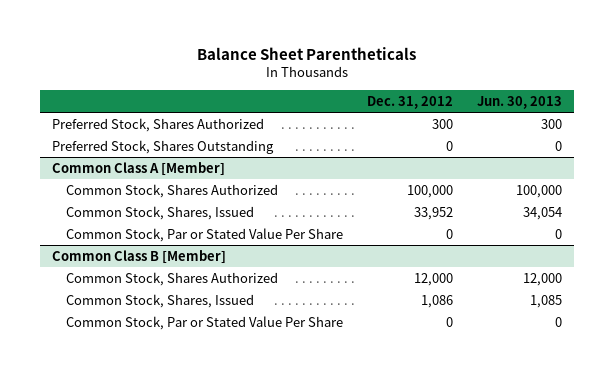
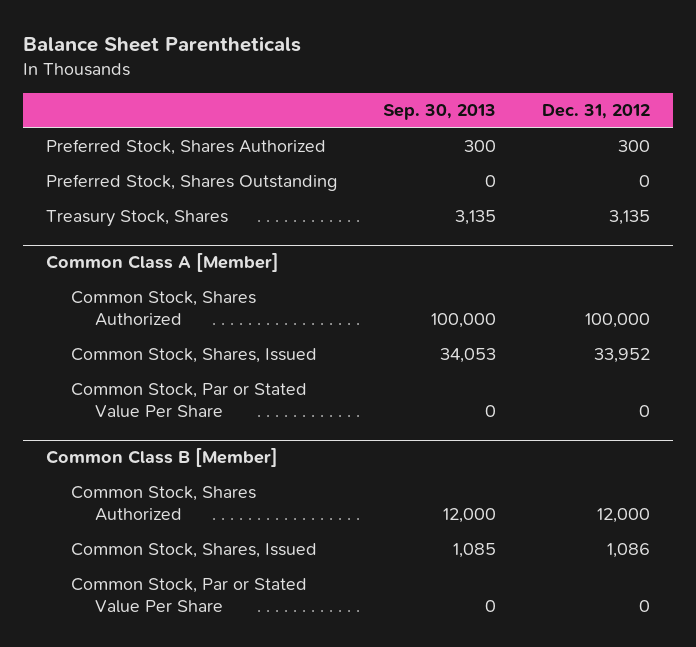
[476,95,562,109] Jun. 30, 2013 -> none
none -> [383,104,497,121] Sep. 30, 2013
none -> [46,210,229,228] Treasury Stock, Shares

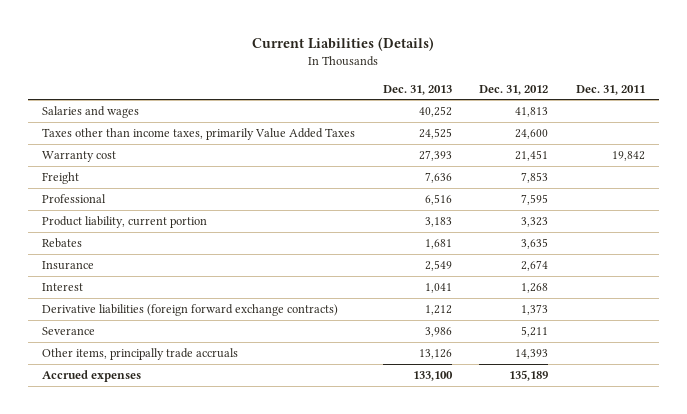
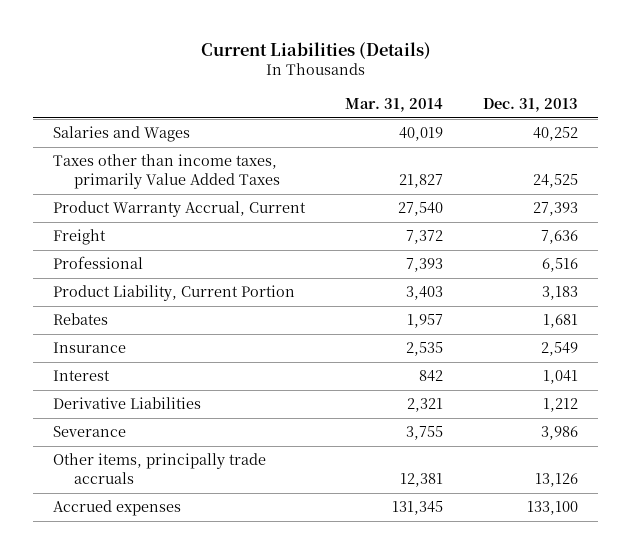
[479,84,549,95] Dec. 31, 2012 -> none
[575,84,645,95] Dec. 31, 2011 -> none
none -> [345,98,444,113] Mar. 31, 2014
[41,105,139,118] Salaries and wages -> [53,126,191,143] Salaries and Wages
[41,150,116,162] Warranty cost -> [53,201,307,218] Product Warranty Accrual, Current
[41,215,207,228] Product liability, current portion -> [53,285,296,302] Product Liability, Current Portion
[41,303,338,316] Derivative liabilities (foreign forward exchange contracts) -> [53,397,202,410] Derivative Liabilities

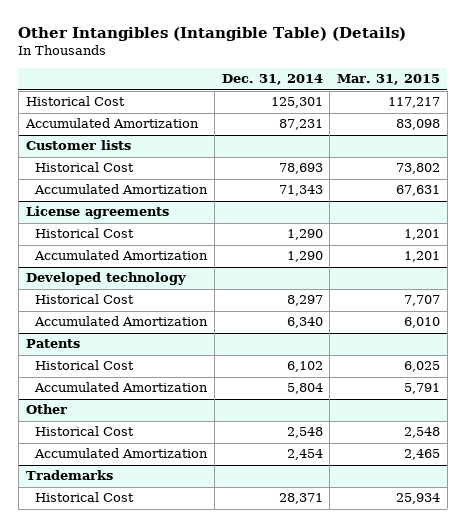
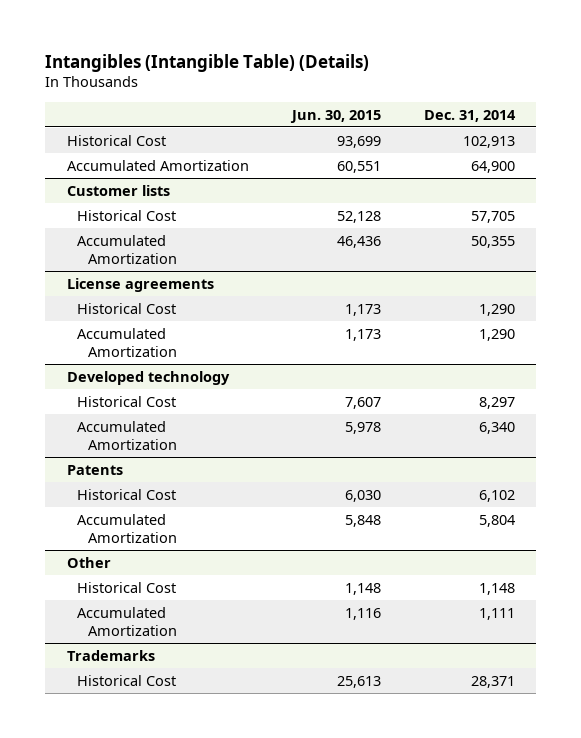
[18,27,407,42] Other Intangibles (Intangible Table) (Details) -> [45,53,370,72] Intangibles (Intangible Table) (Details)
[337,74,441,86] Mar. 31, 2015 -> none
none -> [289,109,381,123] Jun. 30, 2015
[270,97,323,109] 125,301 -> [462,135,515,148] 102,913
[278,119,323,131] 87,231 -> [470,160,515,173] 64,900
[278,163,323,175] 78,693 -> [470,210,515,223] 57,705
[278,185,323,197] 71,343 -> [470,235,515,248] 50,355
[286,427,323,439] 2,548 -> [478,582,515,595] 1,148
[286,449,323,461] 2,454 -> [478,607,515,620] 1,111

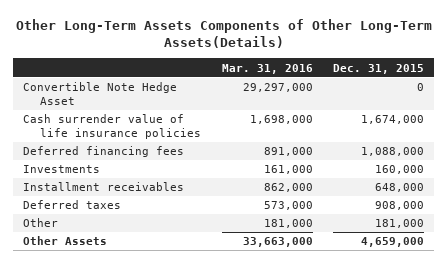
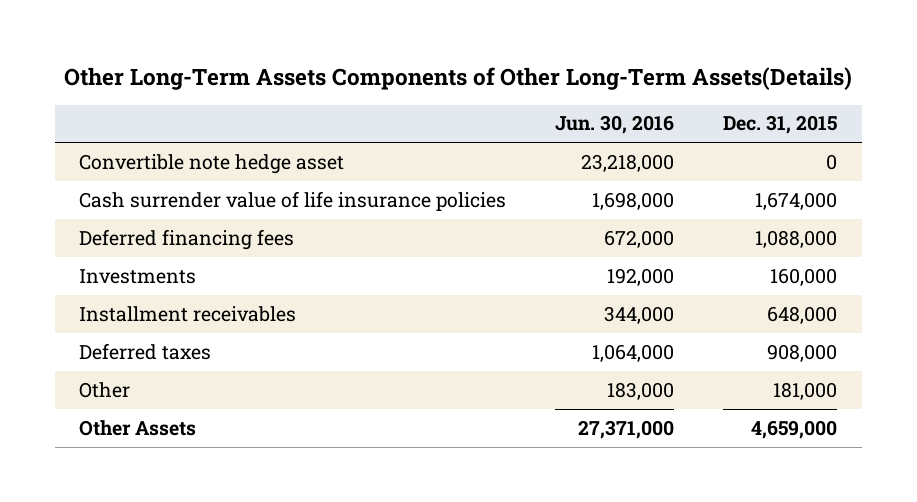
[221,63,313,74] Mar. 31, 2016 -> none
none -> [555,115,675,135] Jun. 30, 2016
[23,82,178,105] Convertible Note Hedge Asset -> [79,153,345,174] Convertible note hedge asset

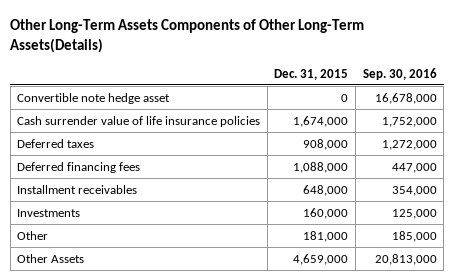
[555,115,675,135] Jun. 30, 2016 -> none
none -> [362,67,437,80] Sep. 30, 2016
[79,342,212,360] Deferred taxes -> [17,138,95,148] Deferred taxes
[79,268,197,284] Investments -> [17,208,81,217] Investments

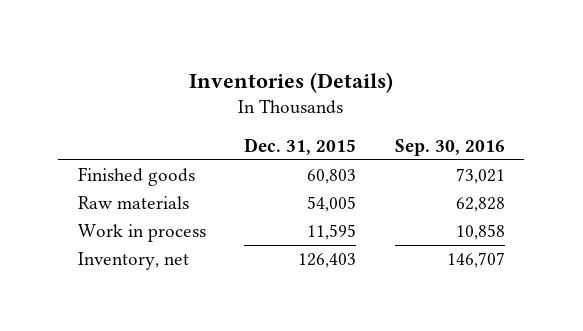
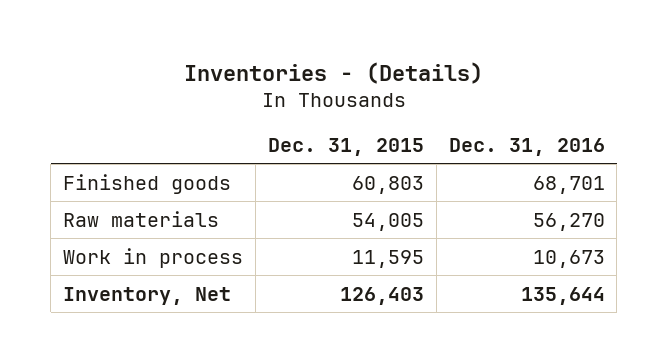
[189,71,394,93] Inventories (Details) -> [183,61,483,84] Inventories - (Details)
[395,139,506,157] Sep. 30, 2016 -> none
none -> [448,137,605,156] Dec. 31, 2016
[77,252,189,271] Inventory, net -> [63,286,232,305] Inventory, Net

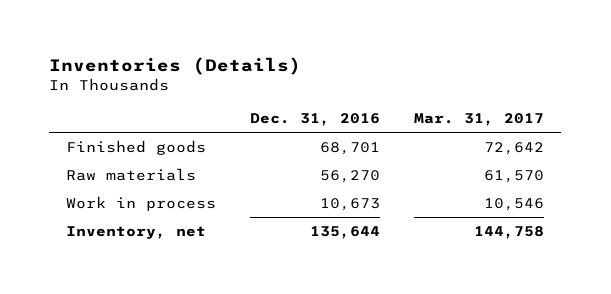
[183,61,483,84] Inventories - (Details) -> [49,57,302,76] Inventories (Details)
[267,137,424,156] Dec. 31, 2015 -> none
none -> [414,113,545,127] Mar. 31, 2017
[63,286,232,305] Inventory, Net -> [66,225,207,239] Inventory, net

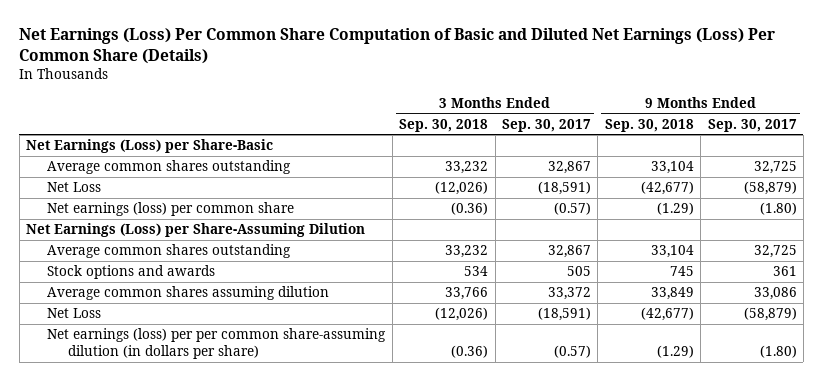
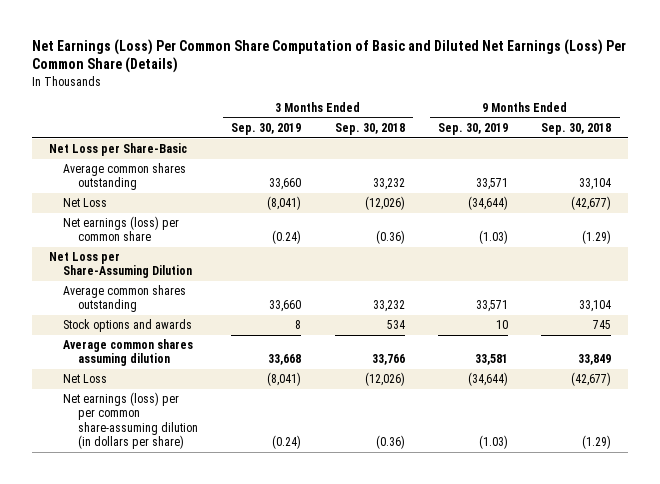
[501,118,591,132] Sep. 30, 2017 -> none
[707,118,797,132] Sep. 30, 2017 -> none
none -> [231,122,302,135] Sep. 30, 2019
none -> [438,122,509,135] Sep. 30, 2019
[26,139,274,154] Net Earnings (Loss) per Share-Basic -> [48,143,187,157] Net Loss per Share-Basic
[26,223,366,238] Net Earnings (Loss) per Share-Assuming Dilution -> [48,252,193,279] Net Loss per Share-Assuming Dilution

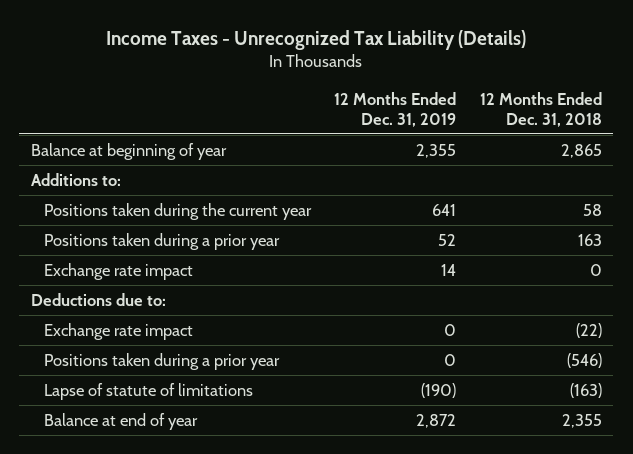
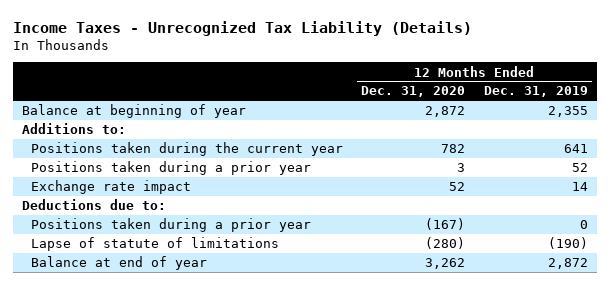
[479,91,602,127] 12 Months Ended Dec. 31, 2018 -> none
none -> [361,86,466,98] Dec. 31, 2020
[43,322,193,340] Exchange rate impact -> none

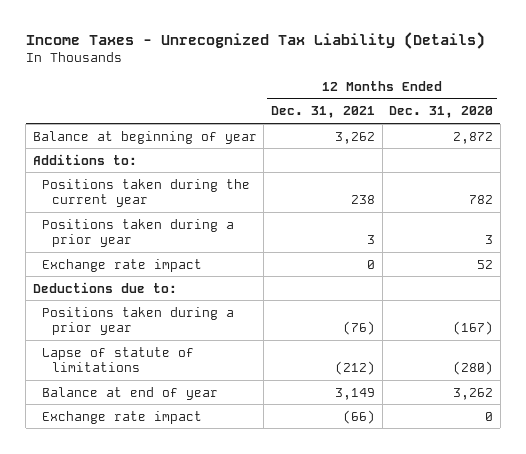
[483,86,588,98] Dec. 31, 2019 -> none
none -> [270,106,375,119] Dec. 31, 2021
none -> [42,410,203,424] Exchange rate impact

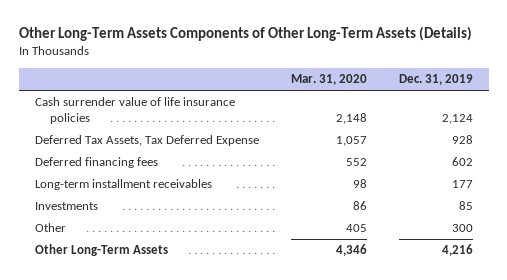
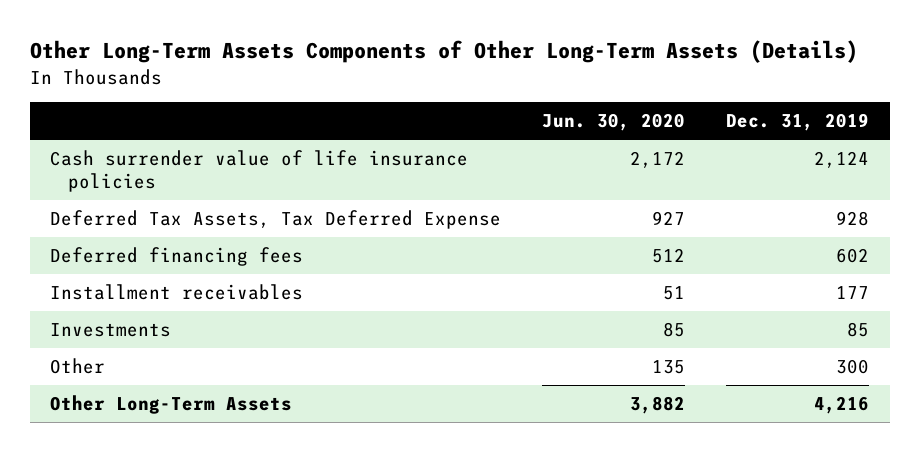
[290,74,367,86] Mar. 31, 2020 -> none
none -> [542,113,686,132] Jun. 30, 2020
[34,179,212,191] Long-term installment receivables -> [50,283,304,300] Installment receivables

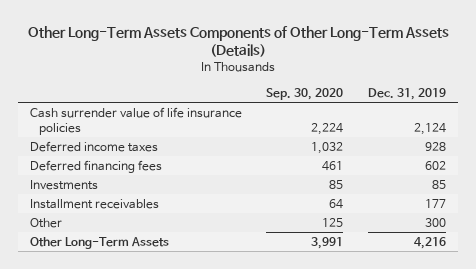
[542,113,686,132] Jun. 30, 2020 -> none
none -> [266,87,344,100] Sep. 30, 2020
[50,209,502,229] Deferred Tax Assets, Tax Deferred Expense -> [30,140,159,152] Deferred income taxes
[50,283,304,300] Installment receivables -> [30,198,160,209] Installment receivables

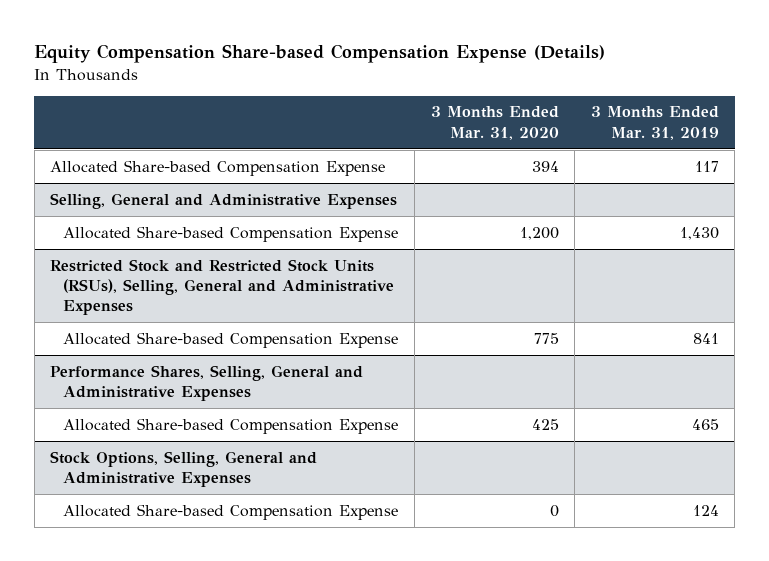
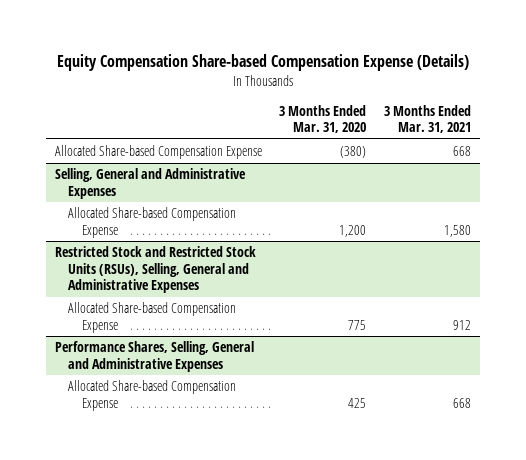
[590,106,719,140] 3 Months Ended Mar. 31, 2019 -> none
none -> [383,104,471,134] 3 Months Ended Mar. 31, 2021
[531,160,559,172] 394 -> [340,146,367,159] (380)
[50,450,318,488] Stock Options, Selling, General and Administrative Expenses -> none
[63,503,399,520] Allocated Share-based Compensation Expense -> none

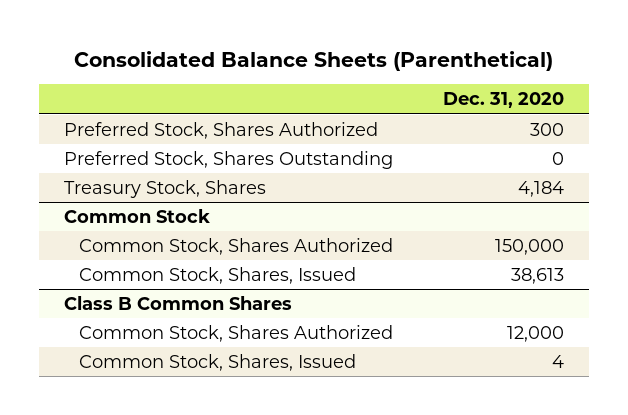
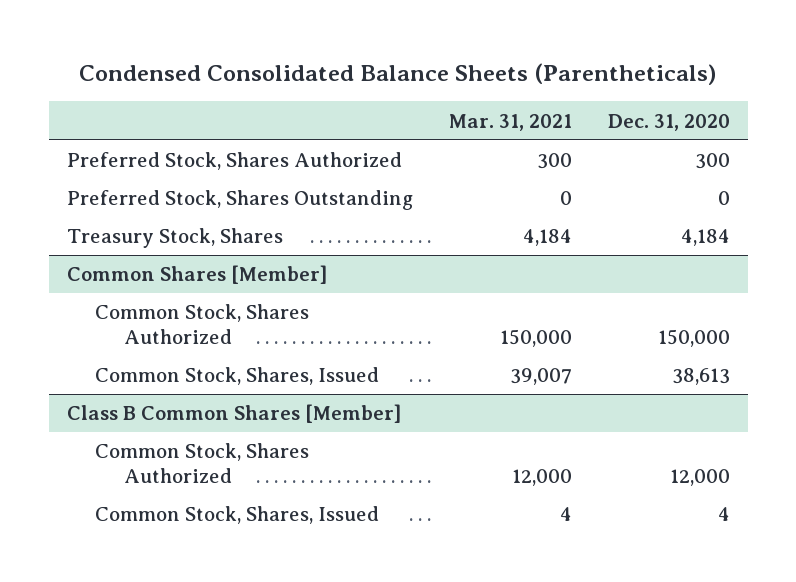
[73,50,553,71] Consolidated Balance Sheets (Parenthetical) -> [79,62,717,85] Condensed Consolidated Balance Sheets (Parentheticals)
none -> [448,113,572,131] Mar. 31, 2021
[64,208,211,223] Common Stock -> [66,265,327,285] Common Shares [Member]
[64,295,293,310] Class B Common Shares -> [66,404,401,424] Class B Common Shares [Member]

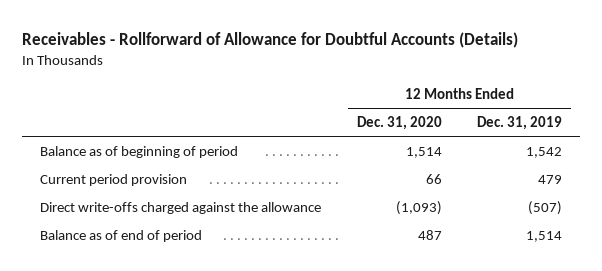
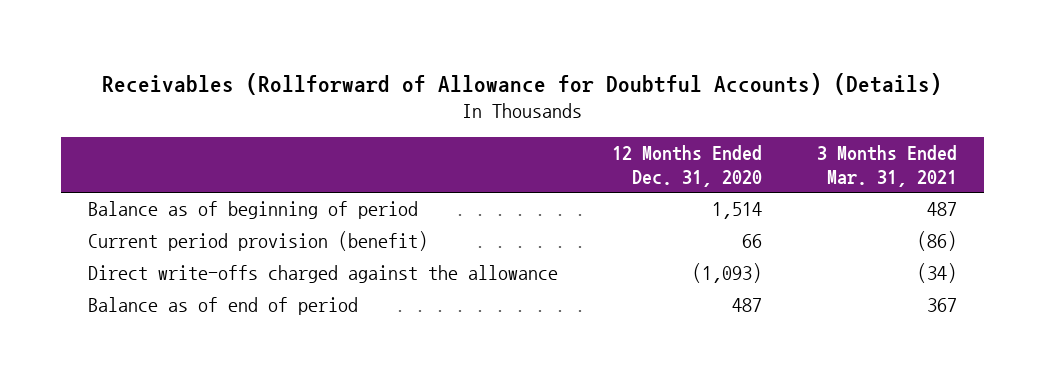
[22,32,519,49] Receivables - Rollforward of Allowance for Doubtful Accounts (Details) -> [102,73,943,96] Receivables (Rollforward of Allowance for Doubtful Accounts) (Details)
[477,116,563,131] Dec. 31, 2019 -> none
none -> [816,145,957,187] 3 Months Ended Mar. 31, 2021
[40,173,188,186] Current period provision -> [87,231,428,252] Current period provision (benefit)

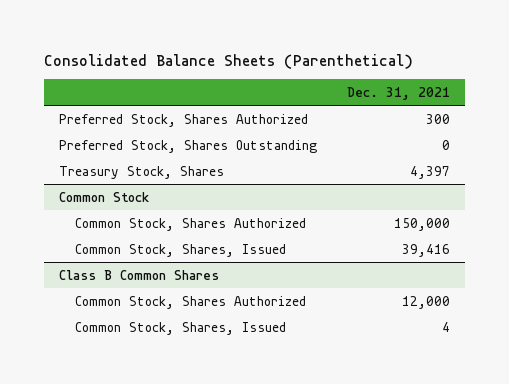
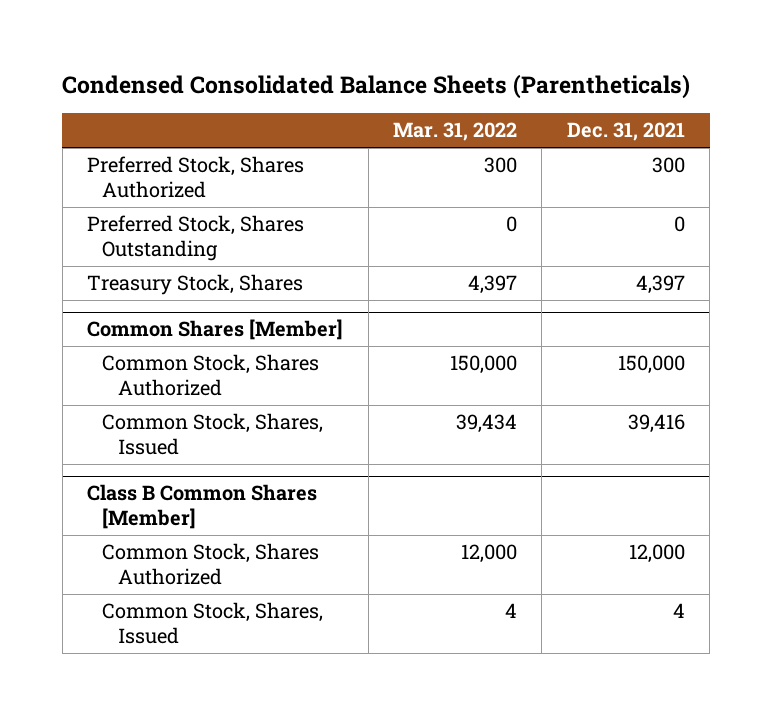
[44,53,414,69] Consolidated Balance Sheets (Parenthetical) -> [62,74,691,100] Condensed Consolidated Balance Sheets (Parentheticals)
none -> [393,122,518,142] Mar. 31, 2022
[59,191,150,202] Common Stock -> [87,319,344,341] Common Shares [Member]
[59,269,220,280] Class B Common Shares -> [87,484,318,530] Class B Common Shares [Member]

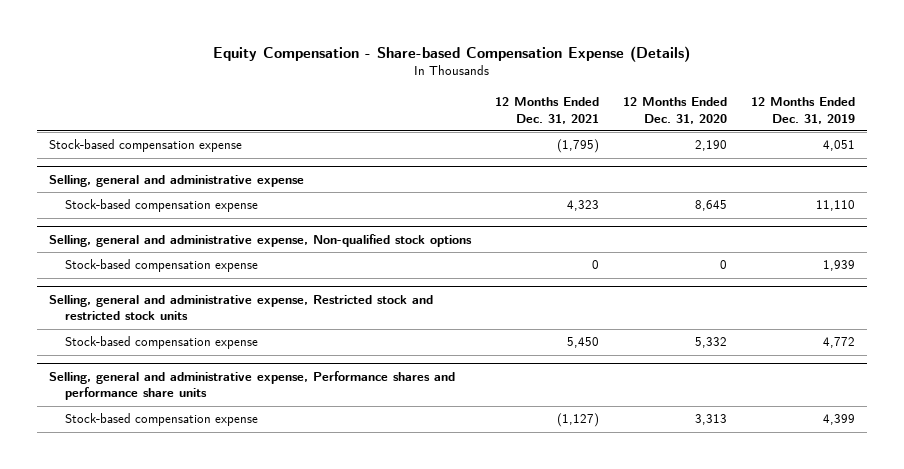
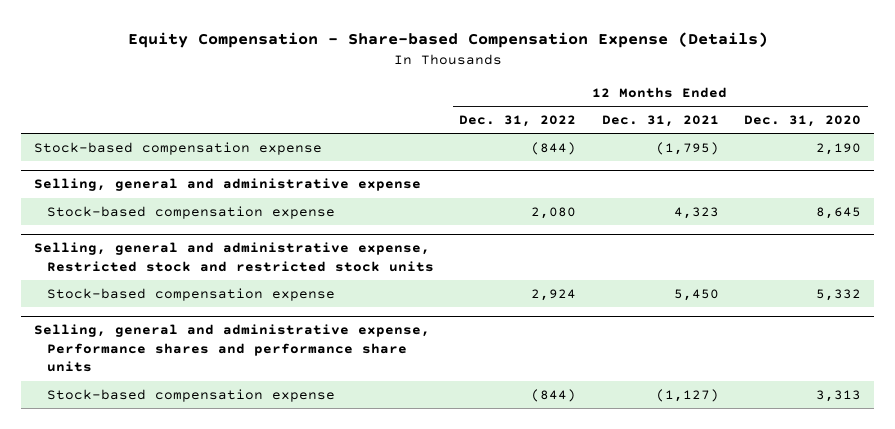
[750,97,855,124] 12 Months Ended Dec. 31, 2019 -> none
none -> [459,115,577,128] Dec. 31, 2022
[48,233,472,247] Selling, general and administrative expense, Non-qualified stock options -> none
[65,259,259,273] Stock-based compensation expense -> none

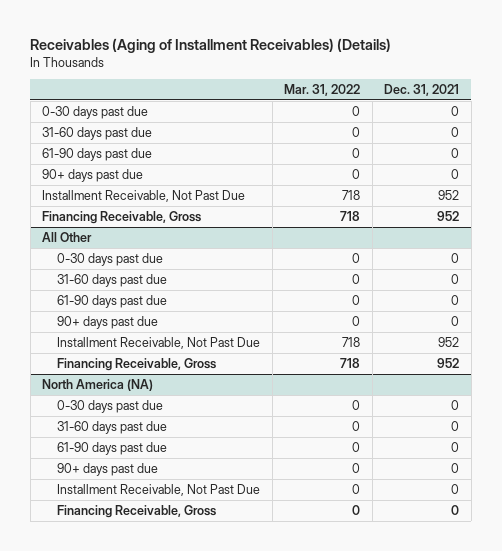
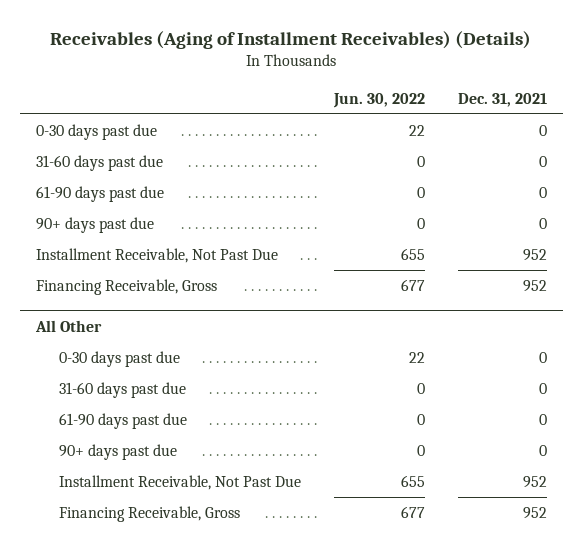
[284,83,361,96] Mar. 31, 2022 -> none
none -> [332,92,425,108] Jun. 30, 2022
[42,378,154,391] North America (NA) -> none
[57,399,164,413] 0-30 days past due -> none
[57,420,168,434] 31-60 days past due -> none
[57,441,168,455] 61-90 days past due -> none
[57,462,159,476] 90+ days past due -> none
[57,483,261,496] Installment Receivable, Not Past Due -> none
[57,504,217,518] Financing Receivable, Gross -> none

